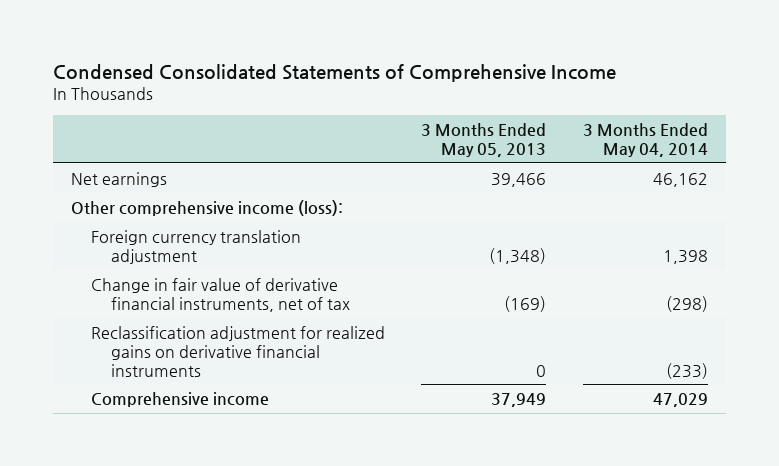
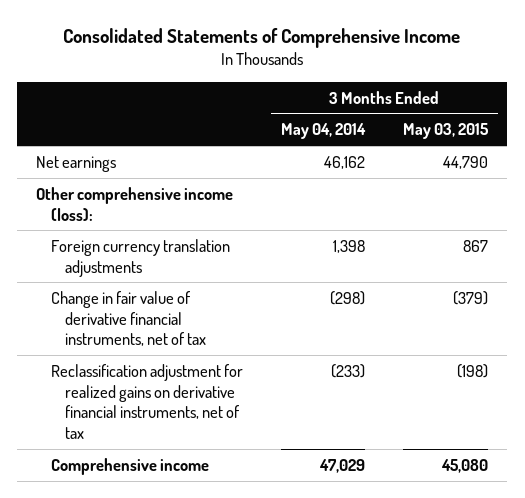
[52,63,616,82] Condensed Consolidated Statements of Comprehensive Income -> [63,27,461,48] Consolidated Statements of Comprehensive Income
[421,123,547,157] 3 Months Ended May 05, 2013 -> none
none -> [403,123,490,140] May 03, 2015
[90,230,301,264] Foreign currency translation adjustment -> [50,238,230,277] Foreign currency translation adjustments
[90,326,385,377] Reclassification adjustment for realized gains on derivative financial instruments -> [50,363,243,440] Reclassification adjustment for realized gains on derivative financial instruments, net of tax

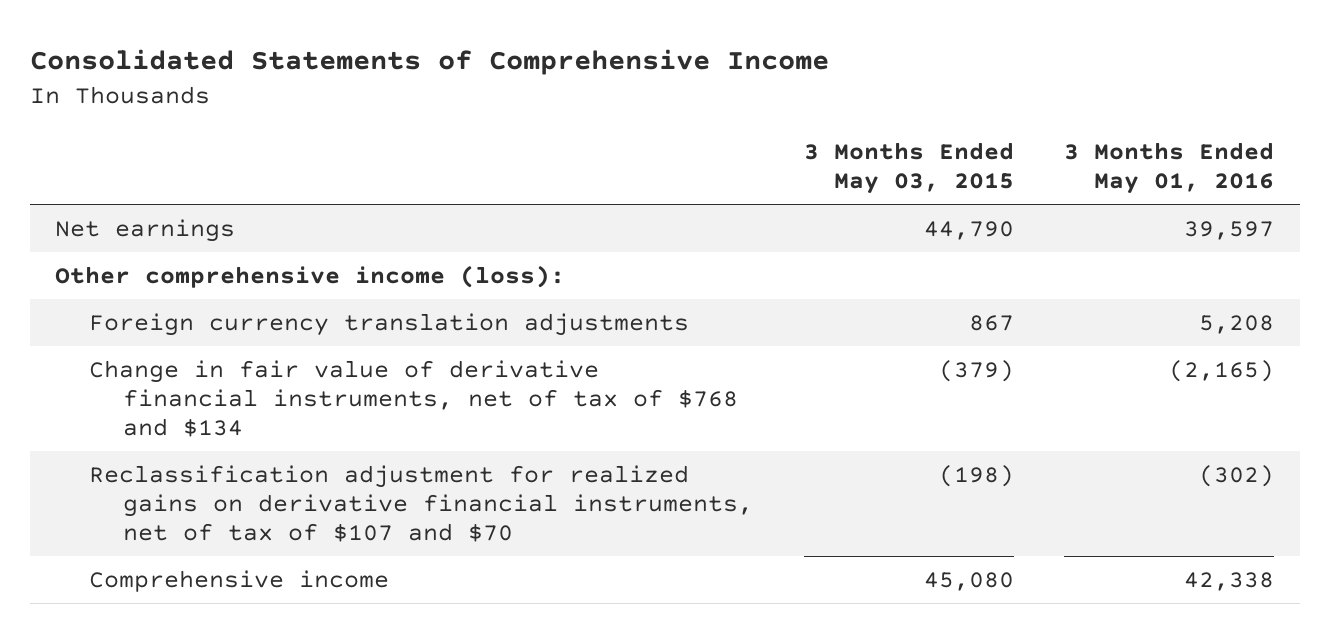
[280,123,366,140] May 04, 2014 -> none
none -> [1064,142,1275,195] 3 Months Ended May 01, 2016
[50,290,206,347] Change in fair value of derivative financial instruments, net of tax -> [89,359,739,438] Change in fair value of derivative financial instruments, net of tax of $768 and $134
[50,363,243,440] Reclassification adjustment for realized gains on derivative financial instruments, net of tax -> [89,464,754,543] Reclassification adjustment for realized gains on derivative financial instruments, net of tax of $107 and $70

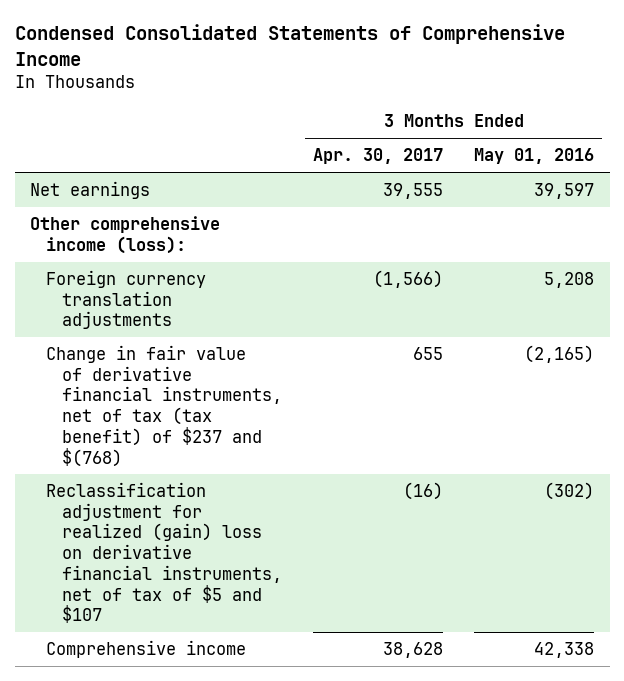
[29,49,829,76] Consolidated Statements of Comprehensive Income -> [14,24,565,66] Condensed Consolidated Statements of Comprehensive Income
[803,142,1014,195] 3 Months Ended May 03, 2015 -> none
none -> [313,148,444,165] Apr. 30, 2017
[89,359,739,438] Change in fair value of derivative financial instruments, net of tax of $768 and $134 -> [46,344,283,467] Change in fair value of derivative financial instruments, net of tax (tax benefit) of $237 and $(768)
[89,464,754,543] Reclassification adjustment for realized gains on derivative financial instruments, net of tax of $107 and $70 -> [46,481,283,624] Reclassification adjustment for realized (gain) loss on derivative financial instruments, net of tax of $5 and $107

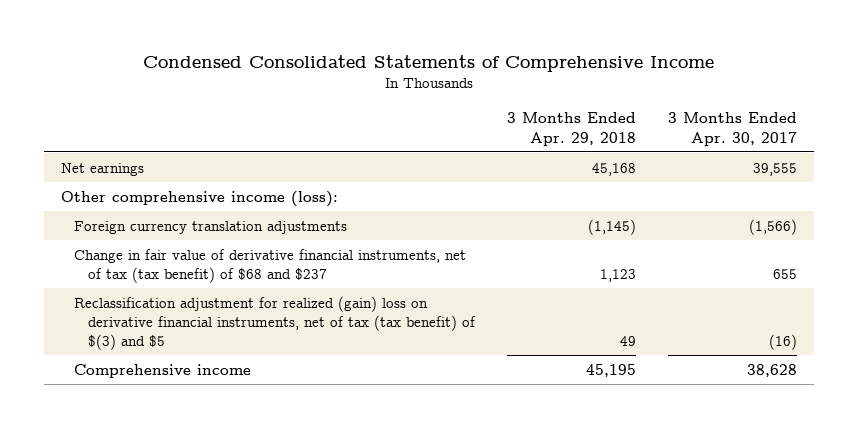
[474,148,595,165] May 01, 2016 -> none
none -> [507,112,637,146] 3 Months Ended Apr. 29, 2018
[46,344,283,467] Change in fair value of derivative financial instruments, net of tax (tax benefit) of $237 and $(768) -> [74,248,467,283] Change in fair value of derivative financial instruments, net of tax (tax benefit) of $68 and $237
[46,481,283,624] Reclassification adjustment for realized (gain) loss on derivative financial instruments, net of tax of $5 and $107 -> [74,295,476,351] Reclassification adjustment for realized (gain) loss on derivative financial instruments, net of tax (tax benefit) of $(3) and $5

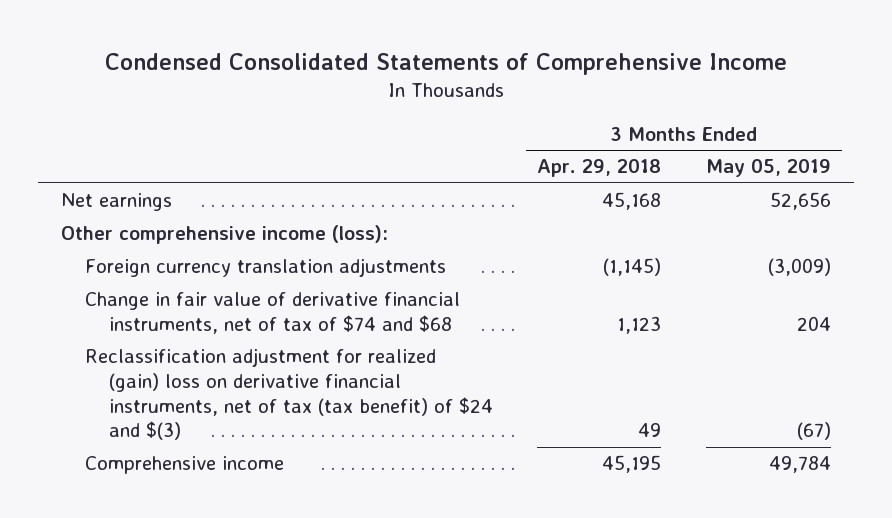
[668,112,798,146] 3 Months Ended Apr. 30, 2017 -> none
none -> [706,159,832,178] May 05, 2019
[74,248,467,283] Change in fair value of derivative financial instruments, net of tax (tax benefit) of $68 and $237 -> [84,292,460,334] Change in fair value of derivative financial instruments, net of tax of $74 and $68
[74,295,476,351] Reclassification adjustment for realized (gain) loss on derivative financial instruments, net of tax (tax benefit) of $(3) and $5 -> [84,348,493,441] Reclassification adjustment for realized (gain) loss on derivative financial instruments, net of tax (tax benefit) of $24 and $(3)

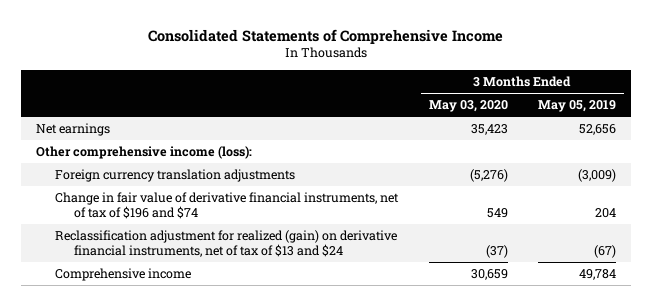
[104,52,787,75] Condensed Consolidated Statements of Comprehensive Income -> [148,28,504,44] Consolidated Statements of Comprehensive Income
[537,159,662,178] Apr. 29, 2018 -> none
none -> [428,100,508,113] May 03, 2020
[84,292,460,334] Change in fair value of derivative financial instruments, net of tax of $74 and $68 -> [55,192,400,220] Change in fair value of derivative financial instruments, net of tax of $196 and $74
[84,348,493,441] Reclassification adjustment for realized (gain) loss on derivative financial instruments, net of tax (tax benefit) of $24 and $(3) -> [55,230,398,258] Reclassification adjustment for realized (gain) on derivative financial instruments, net of tax of $13 and $24

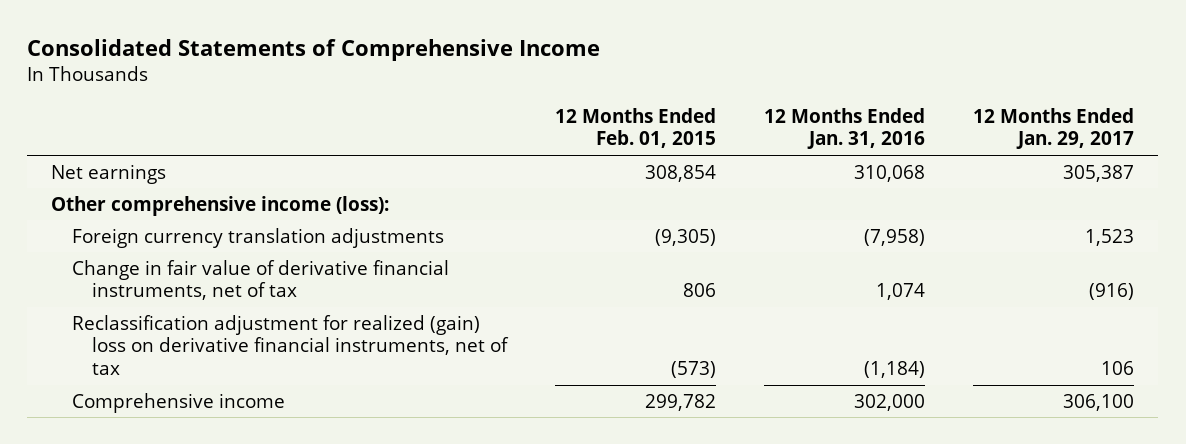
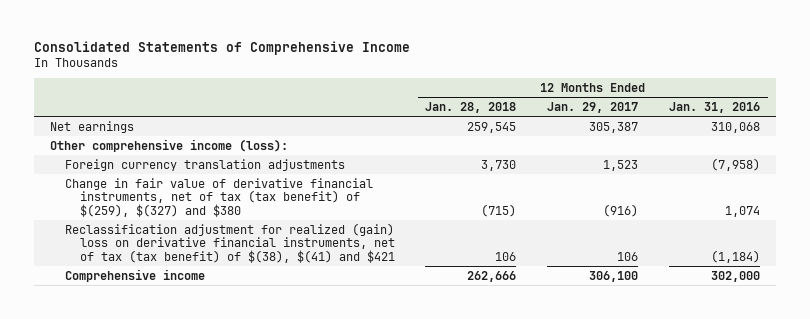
[555,107,717,149] 12 Months Ended Feb. 01, 2015 -> none
none -> [425,101,517,113] Jan. 28, 2018
[71,259,449,301] Change in fair value of derivative financial instruments, net of tax -> [64,177,373,218] Change in fair value of derivative financial instruments, net of tax (tax benefit) of $(259), $(327) and $380
[71,314,510,376] Reclassification adjustment for realized (gain) loss on derivative financial instruments, net of tax -> [64,222,395,264] Reclassification adjustment for realized (gain) loss on derivative financial instruments, net of tax (tax benefit) of $(38), $(41) and $421

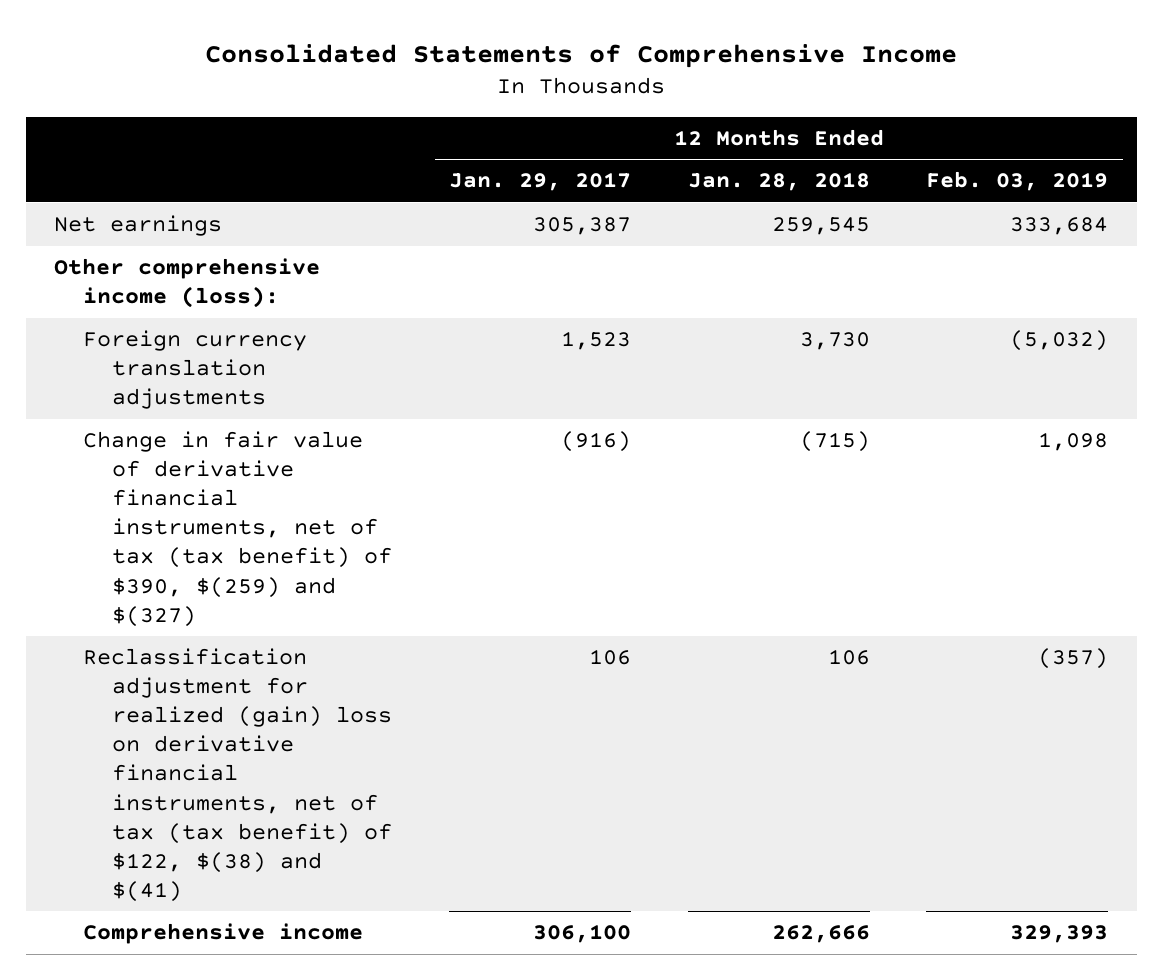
[669,101,761,113] Jan. 31, 2016 -> none
none -> [926,171,1109,192] Feb. 03, 2019
[64,177,373,218] Change in fair value of derivative financial instruments, net of tax (tax benefit) of $(259), $(327) and $380 -> [83,431,393,627] Change in fair value of derivative financial instruments, net of tax (tax benefit) of $390, $(259) and $(327)
[64,222,395,264] Reclassification adjustment for realized (gain) loss on derivative financial instruments, net of tax (tax benefit) of $(38), $(41) and $421 -> [83,648,393,902] Reclassification adjustment for realized (gain) loss on derivative financial instruments, net of tax (tax benefit) of $122, $(38) and $(41)

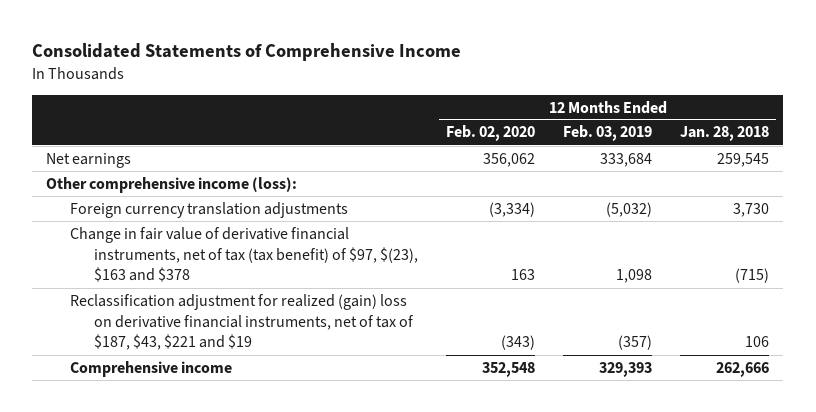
[449,172,632,192] Jan. 29, 2017 -> none
none -> [446,125,536,142] Feb. 02, 2020
[83,431,393,627] Change in fair value of derivative financial instruments, net of tax (tax benefit) of $390, $(259) and $(327) -> [70,226,419,283] Change in fair value of derivative financial instruments, net of tax (tax benefit) of $97, $(23), $163 and $378
[83,648,393,902] Reclassification adjustment for realized (gain) loss on derivative financial instruments, net of tax (tax benefit) of $122, $(38) and $(41) -> [70,293,415,351] Reclassification adjustment for realized (gain) loss on derivative financial instruments, net of tax of $187, $43, $221 and $19

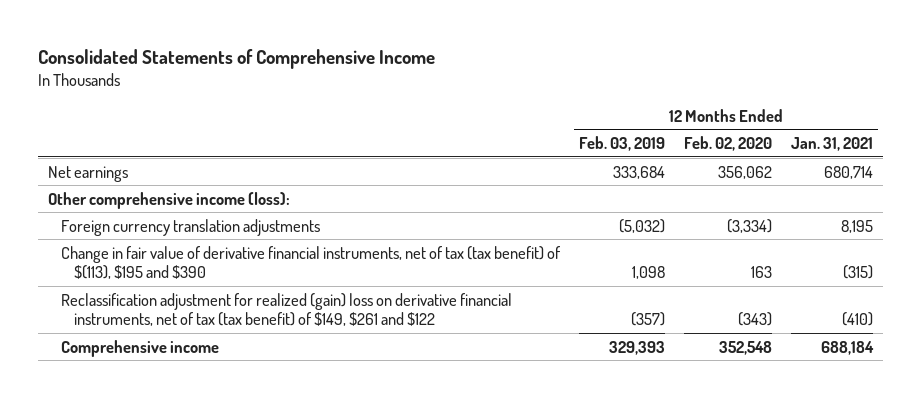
[680,126,770,142] Jan. 28, 2018 -> none
none -> [791,137,874,152] Jan. 31, 2021
[70,226,419,283] Change in fair value of derivative financial instruments, net of tax (tax benefit) of $97, $(23), $163 and $378 -> [60,245,561,280] Change in fair value of derivative financial instruments, net of tax (tax benefit) of $(113), $195 and $390
[70,293,415,351] Reclassification adjustment for realized (gain) loss on derivative financial instruments, net of tax of $187, $43, $221 and $19 -> [60,292,512,327] Reclassification adjustment for realized (gain) loss on derivative financial instruments, net of tax (tax benefit) of $149, $261 and $122

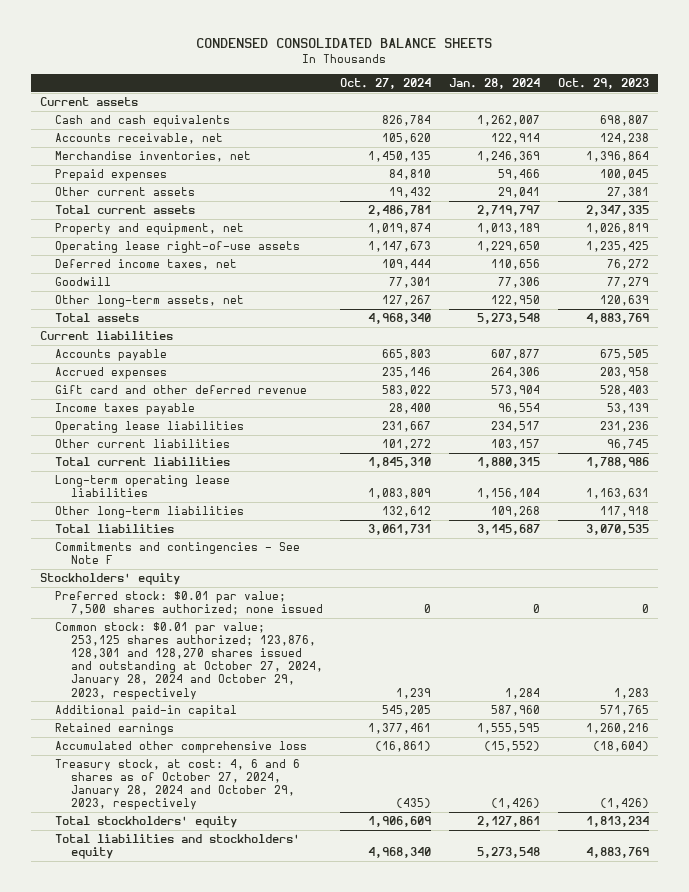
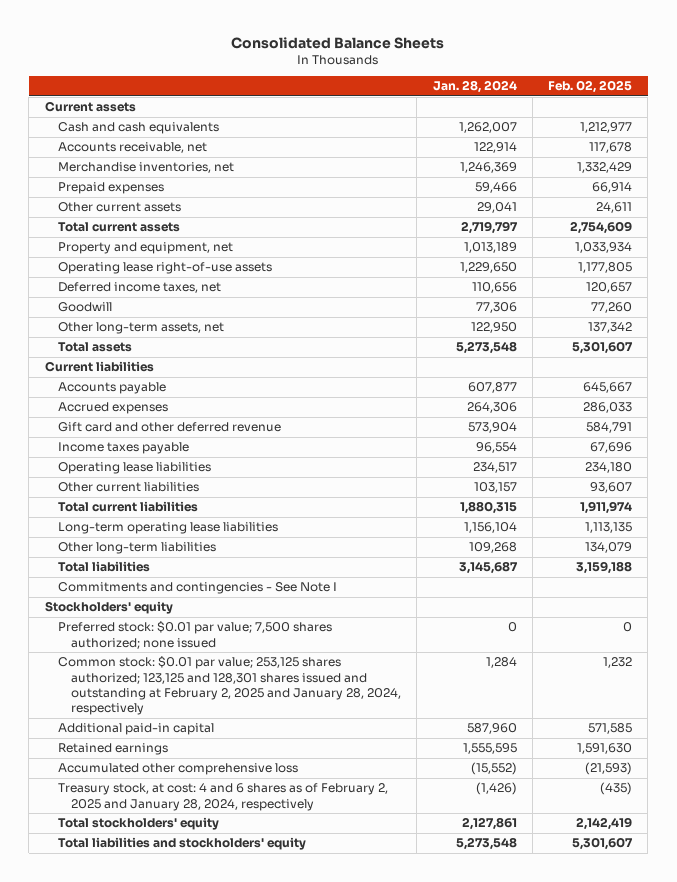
[196,37,493,48] CONDENSED CONSOLIDATED BALANCE SHEETS -> [231,36,445,49] Consolidated Balance Sheets
[340,77,432,89] Oct. 27, 2024 -> none
[557,77,649,89] Oct. 29, 2023 -> none
none -> [548,80,633,94] Feb. 02, 2025
[55,542,301,565] Commitments and contingencies - See Note F -> [57,582,337,595] Commitments and contingencies - See Note I
[55,622,323,700] Common stock: $0.01 par value; 253,125 shares authorized; 123,876, 128,301 and 128,270 shares issued and outstanding at October 27, 2024, January 28, 2024 and October 29, 2023, respectively -> [57,656,402,716] Common stock: $0.01 par value; 253,125 shares authorized; 123,125 and 128,301 shares issued and outstanding at February 2, 2025 and January 28, 2024, respectively
[55,759,301,811] Treasury stock, at cost: 4, 6 and 6 shares as of October 27, 2024, January 28, 2024 and October 29, 2023, respectively -> [57,783,388,811] Treasury stock, at cost: 4 and 6 shares as of February 2, 2025 and January 28, 2024, respectively

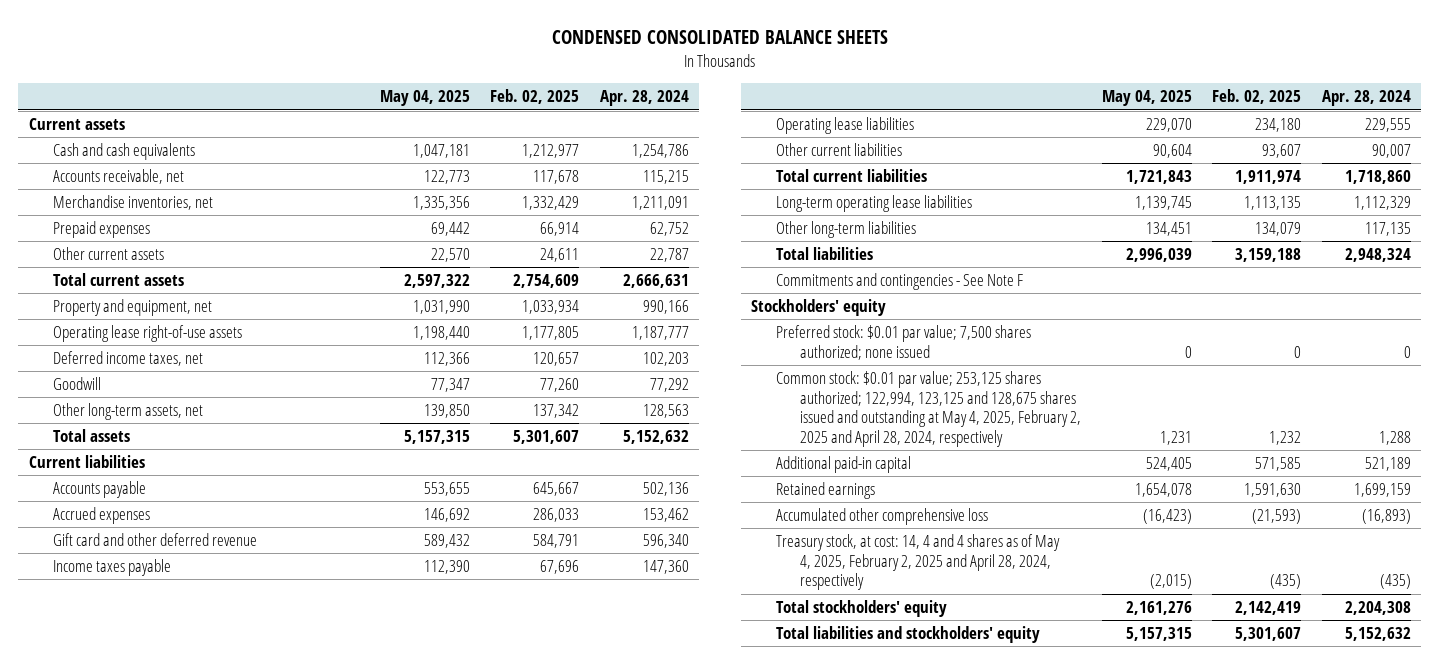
[231,36,445,49] Consolidated Balance Sheets -> [551,30,888,45] CONDENSED CONSOLIDATED BALANCE SHEETS
[432,80,517,94] Jan. 28, 2024 -> none
none -> [379,90,470,107] May 04, 2025
none -> [599,90,689,107] Apr. 28, 2024
[57,582,337,595] Commitments and contingencies - See Note I -> [775,273,1023,291] Commitments and contingencies - See Note F
[57,656,402,716] Common stock: $0.01 par value; 253,125 shares authorized; 123,125 and 128,301 shares issued and outstanding at February 2, 2025 and January 28, 2024, respectively -> [775,371,1082,447] Common stock: $0.01 par value; 253,125 shares authorized; 122,994, 123,125 and 128,675 shares issued and outstanding at May 4, 2025, February 2, 2025 and April 28, 2024, respectively
[57,783,388,811] Treasury stock, at cost: 4 and 6 shares as of February 2, 2025 and January 28, 2024, respectively -> [775,534,1060,591] Treasury stock, at cost: 14, 4 and 4 shares as of May 4, 2025, February 2, 2025 and April 28, 2024, respectively

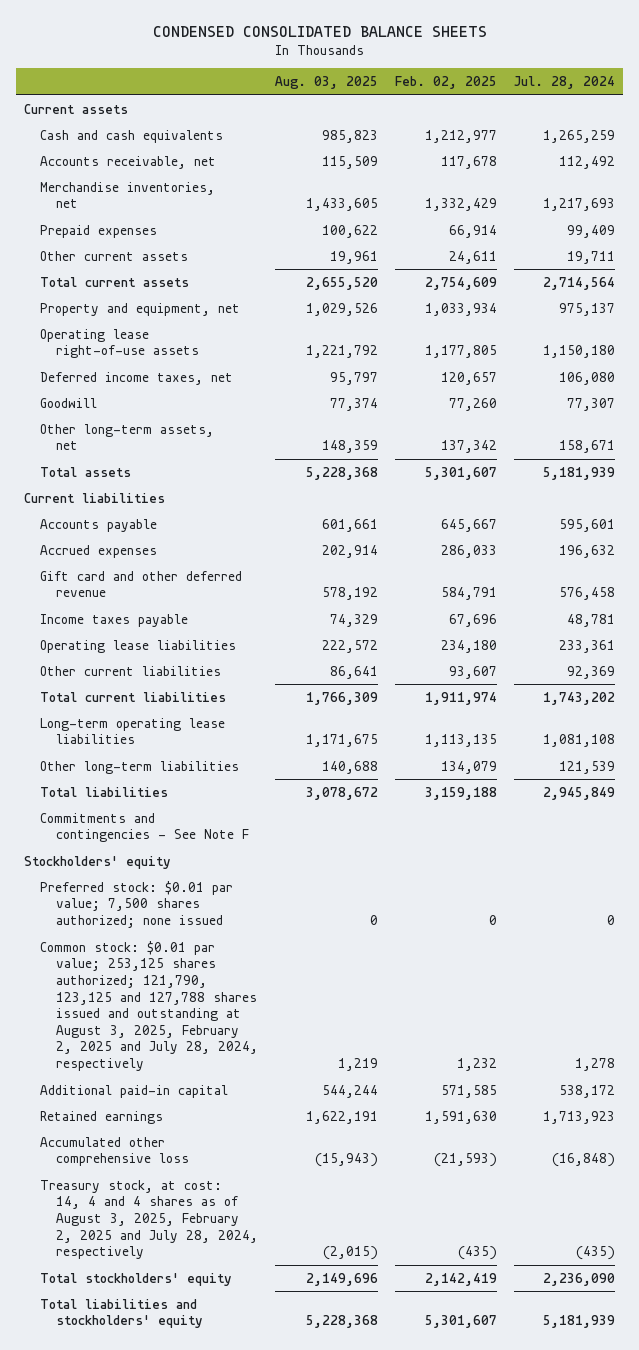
[379,90,470,107] May 04, 2025 -> none
[599,90,689,107] Apr. 28, 2024 -> none
none -> [274,75,378,89] Aug. 03, 2025
none -> [513,75,615,89] Jul. 28, 2024
[775,371,1082,447] Common stock: $0.01 par value; 253,125 shares authorized; 122,994, 123,125 and 128,675 shares issued and outstanding at May 4, 2025, February 2, 2025 and April 28, 2024, respectively -> [40,940,258,1072] Common stock: $0.01 par value; 253,125 shares authorized; 121,790, 123,125 and 127,788 shares issued and outstanding at August 3, 2025, February 2, 2025 and July 28, 2024, respectively
[775,534,1060,591] Treasury stock, at cost: 14, 4 and 4 shares as of May 4, 2025, February 2, 2025 and April 28, 2024, respectively -> [40,1179,258,1260] Treasury stock, at cost: 14, 4 and 4 shares as of August 3, 2025, February 2, 2025 and July 28, 2024, respectively

